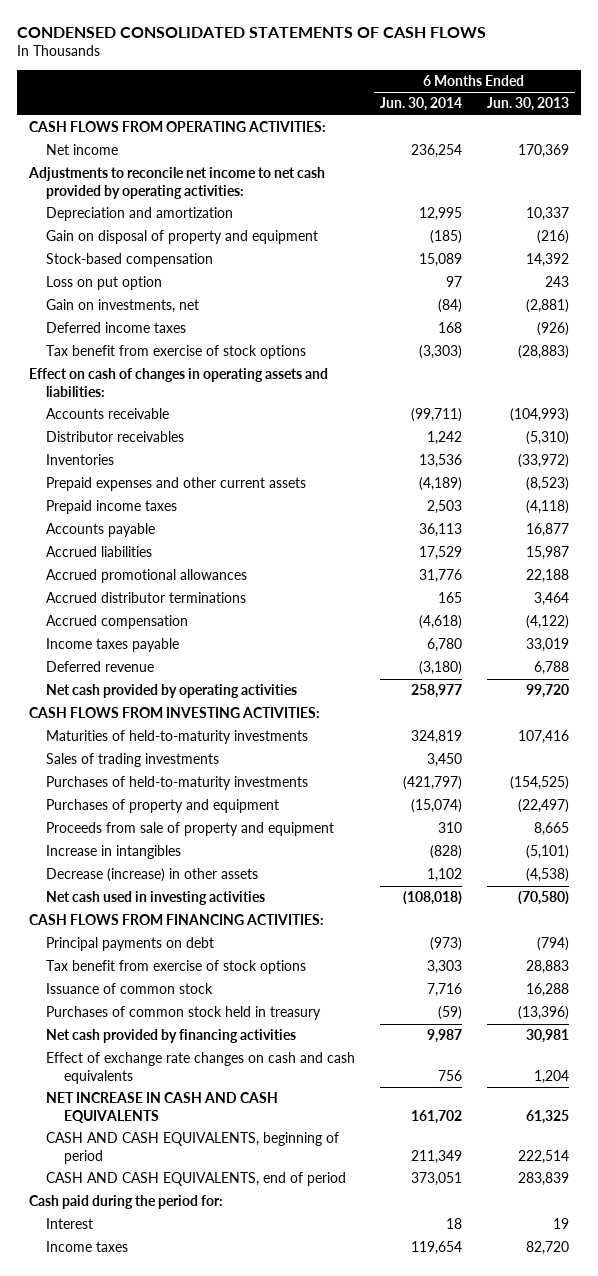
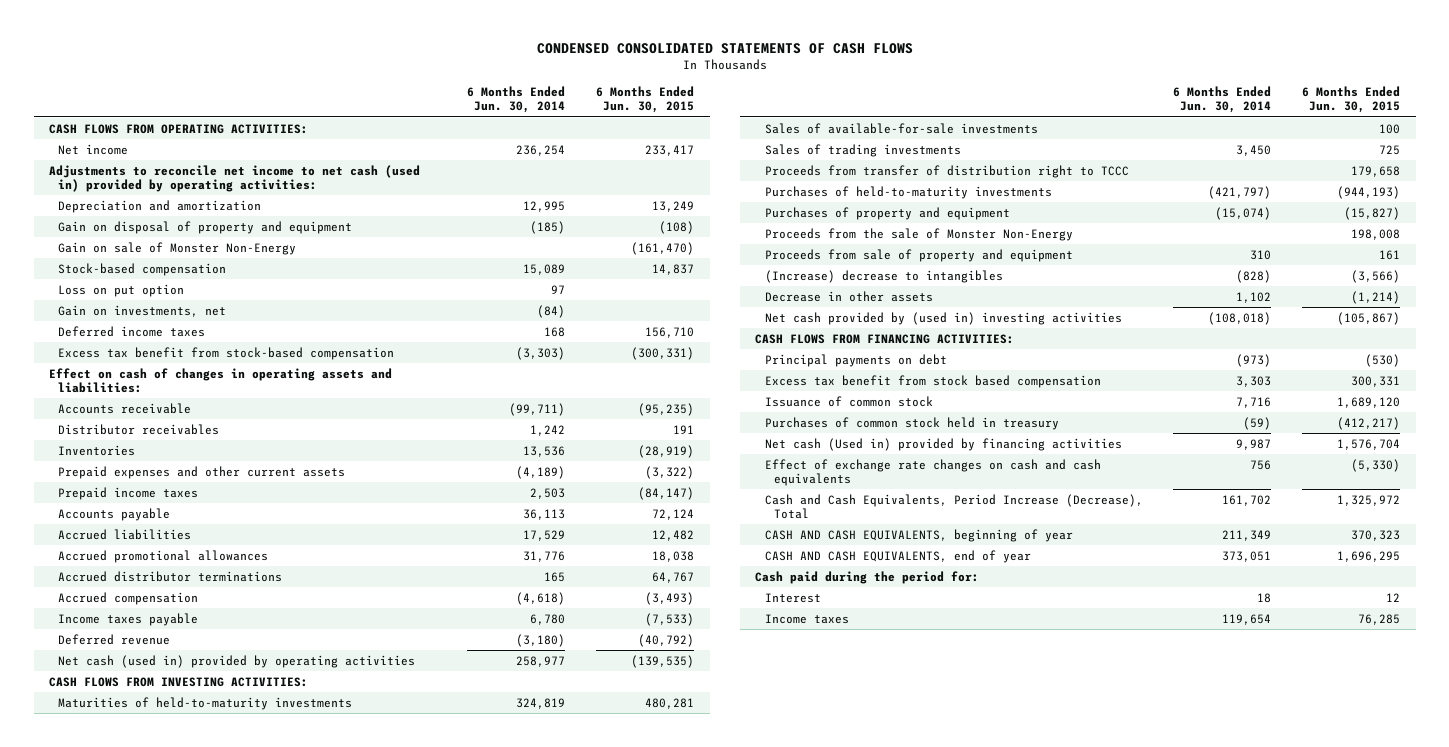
[486,97,569,112] Jun. 30, 2013 -> none
none -> [596,85,695,114] 6 Months Ended Jun. 30, 2015
[28,167,326,199] Adjustments to reconcile net income to net cash provided by operating activities: -> [49,164,421,193] Adjustments to reconcile net income to net cash (used in) provided by operating activities:
none -> [58,241,297,255] Gain on sale of Monster Non-Energy
[46,345,307,360] Tax benefit from exercise of stock options -> [58,346,395,360] Excess tax benefit from stock-based compensation
[46,684,298,699] Net cash provided by operating activities -> [58,654,416,668] Net cash (used in) provided by operating activities
none -> [764,122,1038,134] Sales of available-for-sale investments
none -> [764,164,1129,178] Proceeds from transfer of distribution right to TCCC
none -> [764,227,1073,241] Proceeds from the sale of Monster Non-Energy
[46,845,182,860] Increase in intangibles -> [764,269,1003,283] (Increase) decrease to intangibles
[46,868,259,883] Decrease (increase) in other assets -> [764,290,933,302] Decrease in other assets
[46,891,266,906] Net cash used in investing activities -> [764,311,1122,325] Net cash provided by (used in) investing activities
[46,960,307,975] Tax benefit from exercise of stock options -> [764,374,1101,388] Excess tax benefit from stock based compensation
[46,1029,297,1044] Net cash provided by financing activities -> [764,437,1122,451] Net cash (Used in) provided by financing activities
[46,1092,279,1123] NET INCREASE IN CASH AND CASH EQUIVALENTS -> [764,493,1143,520] Cash and Cash Equivalents, Period Increase (Decrease), Total
[46,1132,340,1164] CASH AND CASH EQUIVALENTS, beginning of period -> [764,528,1073,542] CASH AND CASH EQUIVALENTS, beginning of year
[46,1172,347,1187] CASH AND CASH EQUIVALENTS, end of period -> [764,549,1031,563] CASH AND CASH EQUIVALENTS, end of year

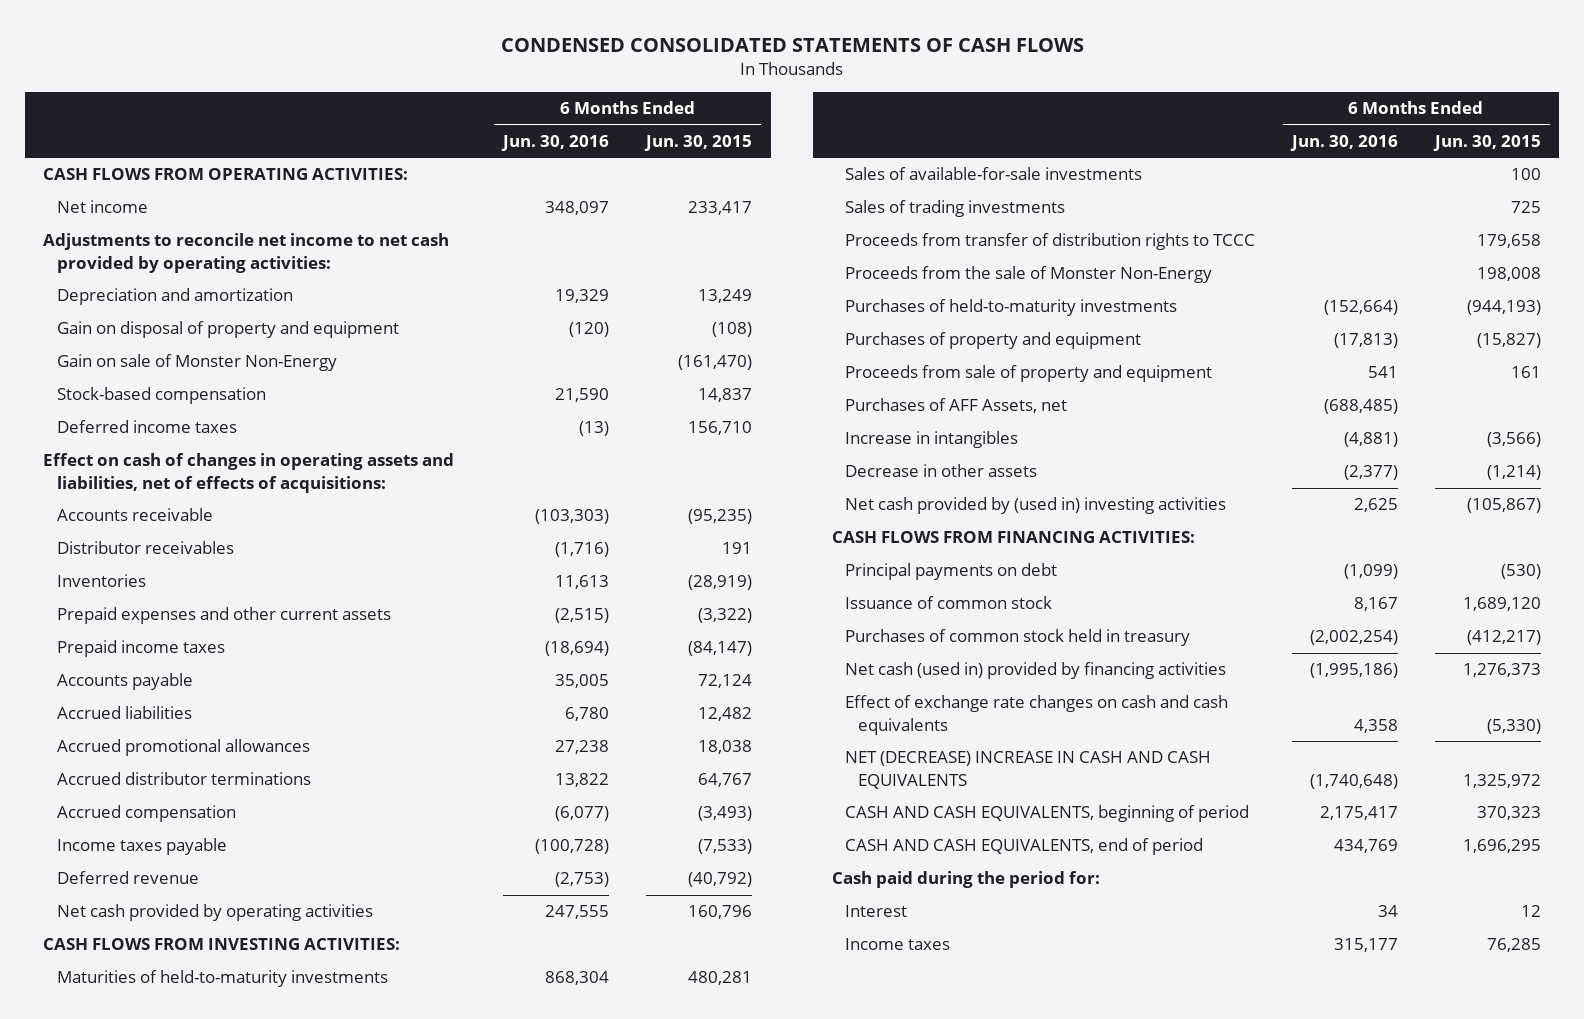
[467,85,566,114] 6 Months Ended Jun. 30, 2014 -> none
none -> [501,134,610,151] Jun. 30, 2016
[49,164,421,193] Adjustments to reconcile net income to net cash (used in) provided by operating activities: -> [43,233,450,273] Adjustments to reconcile net income to net cash provided by operating activities:
[58,283,185,297] Loss on put option -> none
[58,304,227,317] Gain on investments, net -> none
[58,346,395,360] Excess tax benefit from stock-based compensation -> none
[49,367,393,394] Effect on cash of changes in operating assets and liabilities: -> [43,453,455,493] Effect on cash of changes in operating assets and liabilities, net of effects of acquisitions:
[58,654,416,668] Net cash (used in) provided by operating activities -> [56,904,373,922] Net cash provided by operating activities
[631,654,695,668] (139,535) -> [688,905,753,920] 160,796
[764,164,1129,178] Proceeds from transfer of distribution right to TCCC -> [844,233,1255,251] Proceeds from transfer of distribution rights to TCCC
[764,227,1073,241] Proceeds from the sale of Monster Non-Energy -> [844,266,1212,284] Proceeds from the sale of Monster Non-Energy
none -> [844,398,1067,414] Purchases of AFF Assets, net
[764,269,1003,283] (Increase) decrease to intangibles -> [844,431,1018,449] Increase in intangibles
[764,374,1101,388] Excess tax benefit from stock based compensation -> none
[764,437,1122,451] Net cash (Used in) provided by financing activities -> [844,662,1226,680] Net cash (used in) provided by financing activities
[1337,438,1401,450] 1,576,704 -> [1462,663,1541,678] 1,276,373
[764,493,1143,520] Cash and Cash Equivalents, Period Increase (Decrease), Total -> [844,751,1211,789] NET (DECREASE) INCREASE IN CASH AND CASH EQUIVALENTS
[764,528,1073,542] CASH AND CASH EQUIVALENTS, beginning of year -> [844,805,1249,823] CASH AND CASH EQUIVALENTS, beginning of period
[764,549,1031,563] CASH AND CASH EQUIVALENTS, end of year -> [844,838,1203,856] CASH AND CASH EQUIVALENTS, end of period

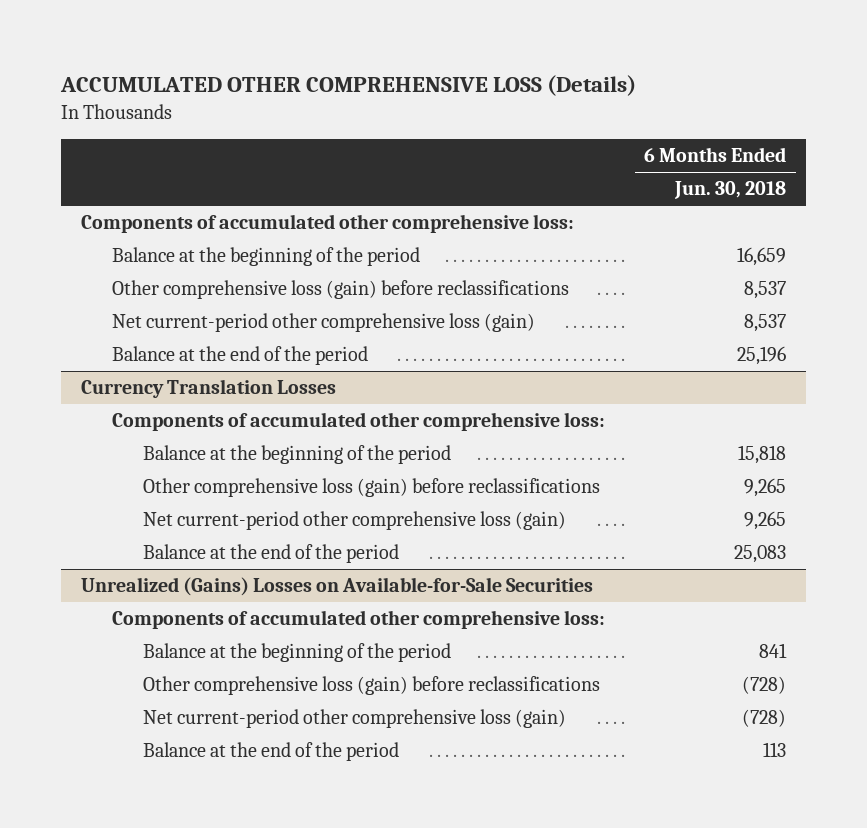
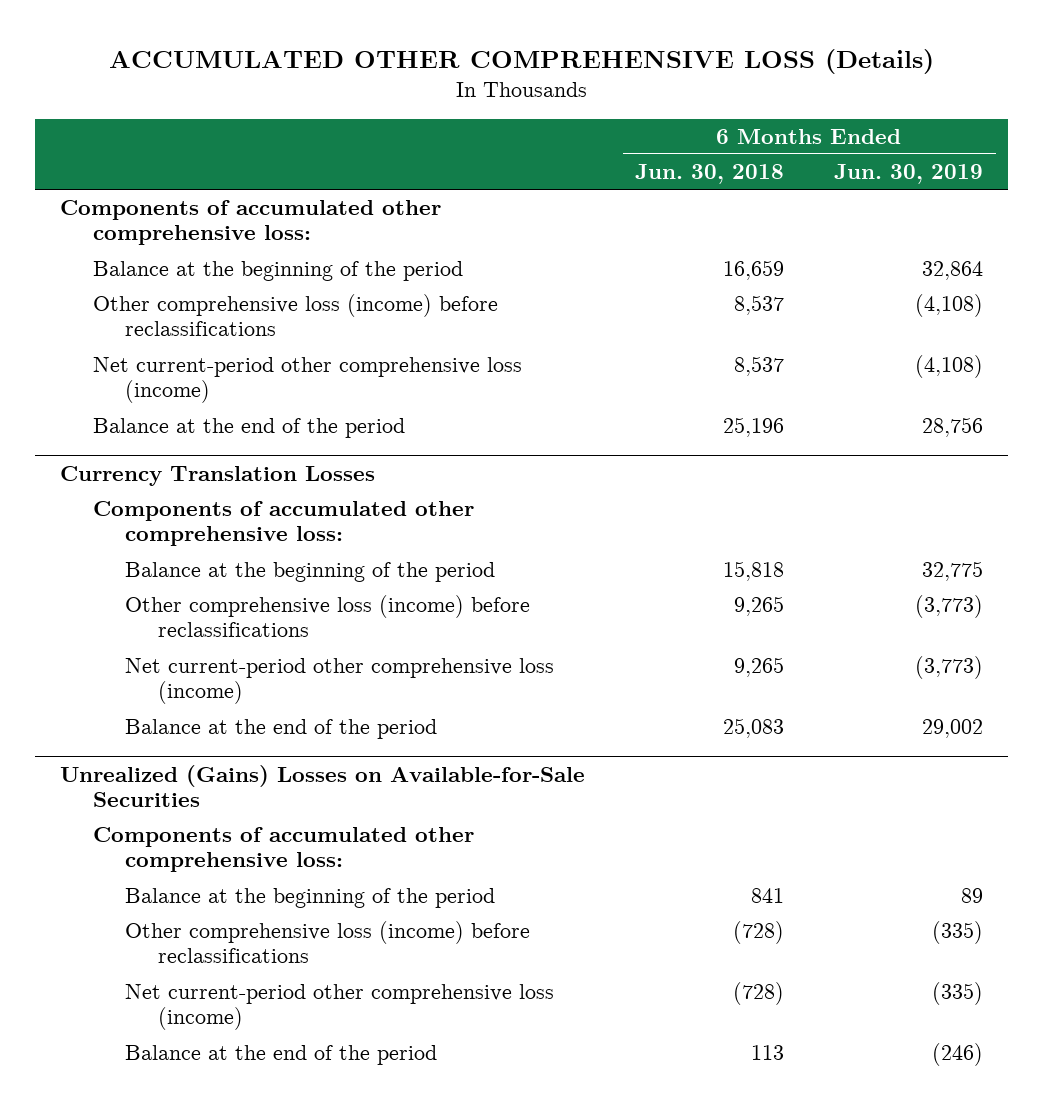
none -> [834,164,984,185] Jun. 30, 2019
[111,280,569,300] Other comprehensive loss (gain) before reclassifications -> [92,294,498,337] Other comprehensive loss (income) before reclassifications
[111,313,535,333] Net current-period other comprehensive loss (gain) -> [92,357,522,404] Net current-period other comprehensive loss (income)
[142,478,600,498] Other comprehensive loss (gain) before reclassifications -> [125,595,531,638] Other comprehensive loss (income) before reclassifications
[142,511,566,531] Net current-period other comprehensive loss (gain) -> [125,658,555,705] Net current-period other comprehensive loss (income)
[142,676,600,696] Other comprehensive loss (gain) before reclassifications -> [125,921,531,964] Other comprehensive loss (income) before reclassifications
[142,709,566,729] Net current-period other comprehensive loss (gain) -> [125,984,555,1031] Net current-period other comprehensive loss (income)

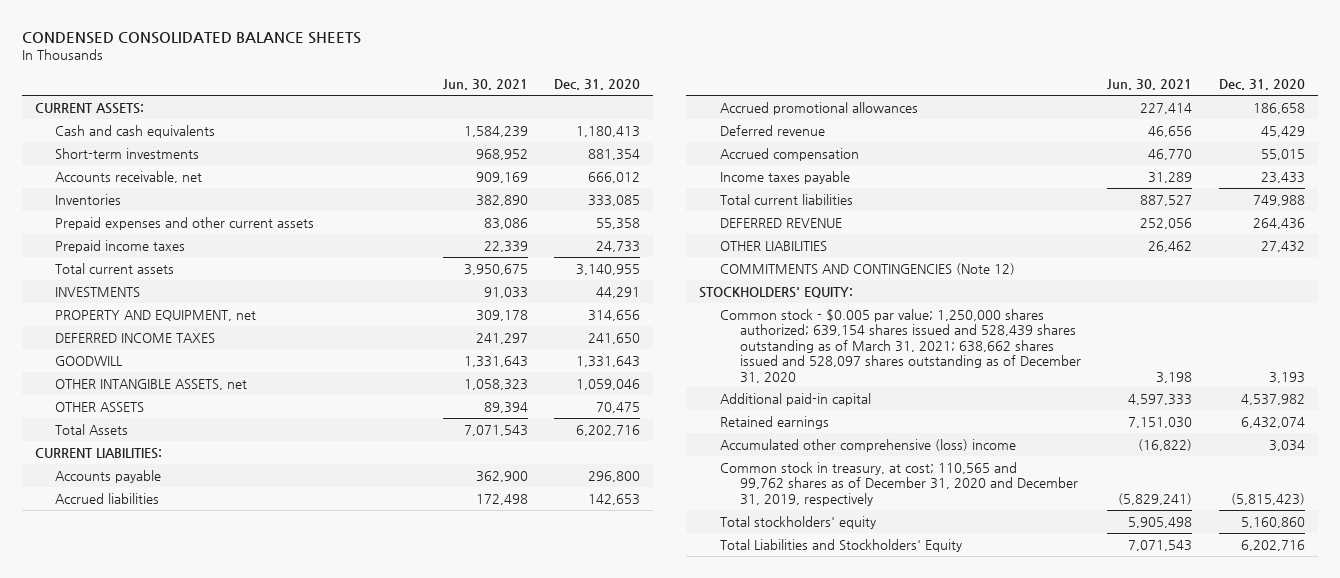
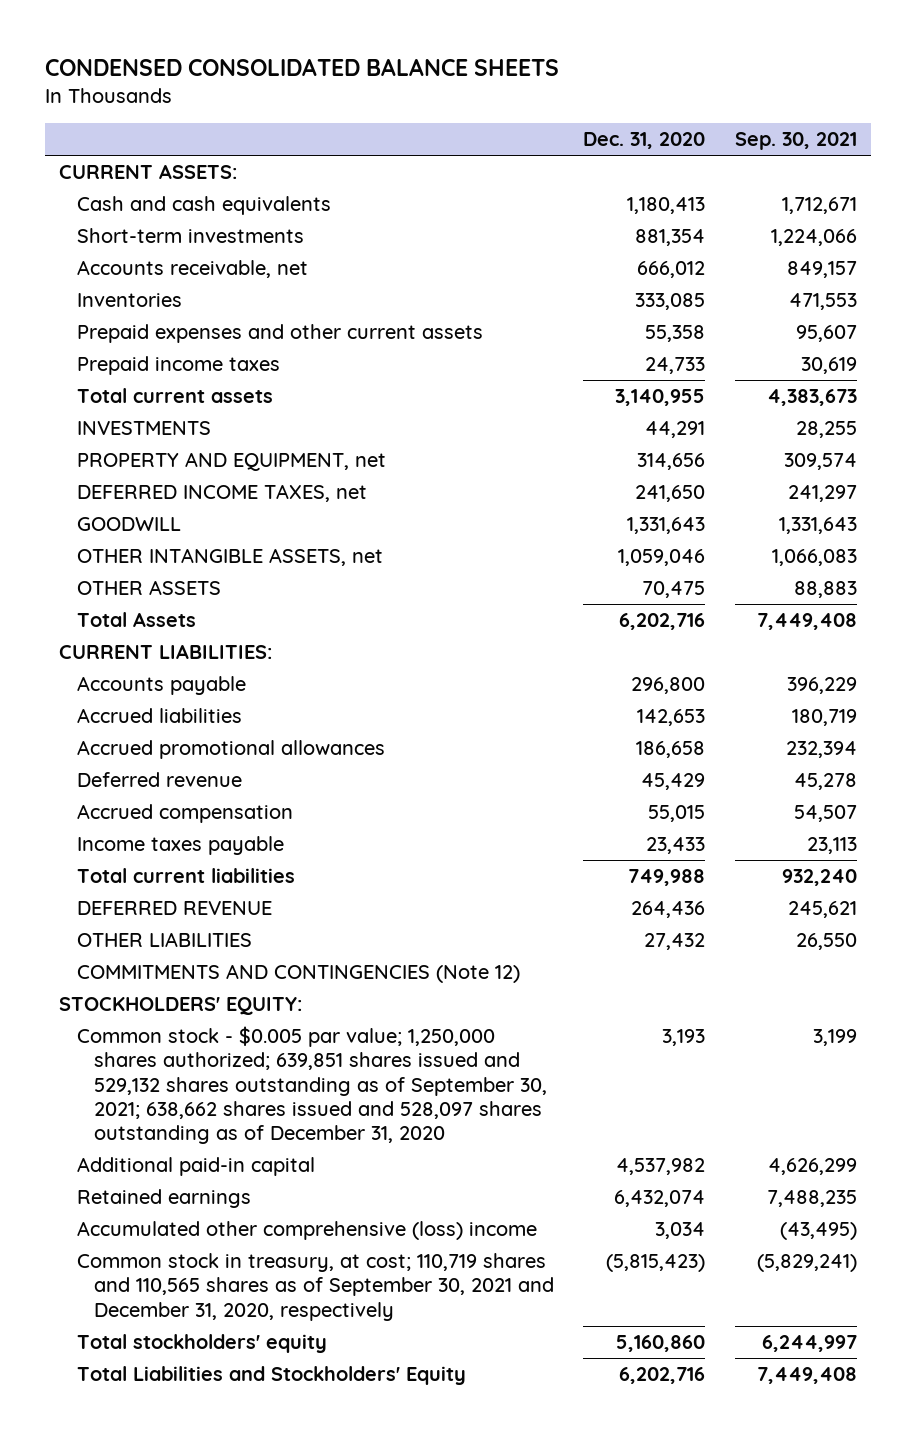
[442,79,528,91] Jun. 30, 2021 -> none
none -> [734,132,857,151] Sep. 30, 2021
[55,332,216,343] DEFERRED INCOME TAXES -> [76,484,367,503] DEFERRED INCOME TAXES, net
[719,308,1081,383] Common stock - $0.005 par value; 1,250,000 shares authorized; 639,154 shares issued and 528,439 shares outstanding as of March 31, 2021; 638,662 shares issued and 528,097 shares outstanding as of December 31, 2020 -> [76,1026,548,1145] Common stock - $0.005 par value; 1,250,000 shares authorized; 639,851 shares issued and 529,132 shares outstanding as of September 30, 2021; 638,662 shares issued and 528,097 shares outstanding as of December 31, 2020
[719,461,1078,506] Common stock in treasury, at cost; 110,565 and 99,762 shares as of December 31, 2020 and December 31, 2019, respectively -> [76,1253,555,1321] Common stock in treasury, at cost; 110,719 shares and 110,565 shares as of September 30, 2021 and December 31, 2020, respectively

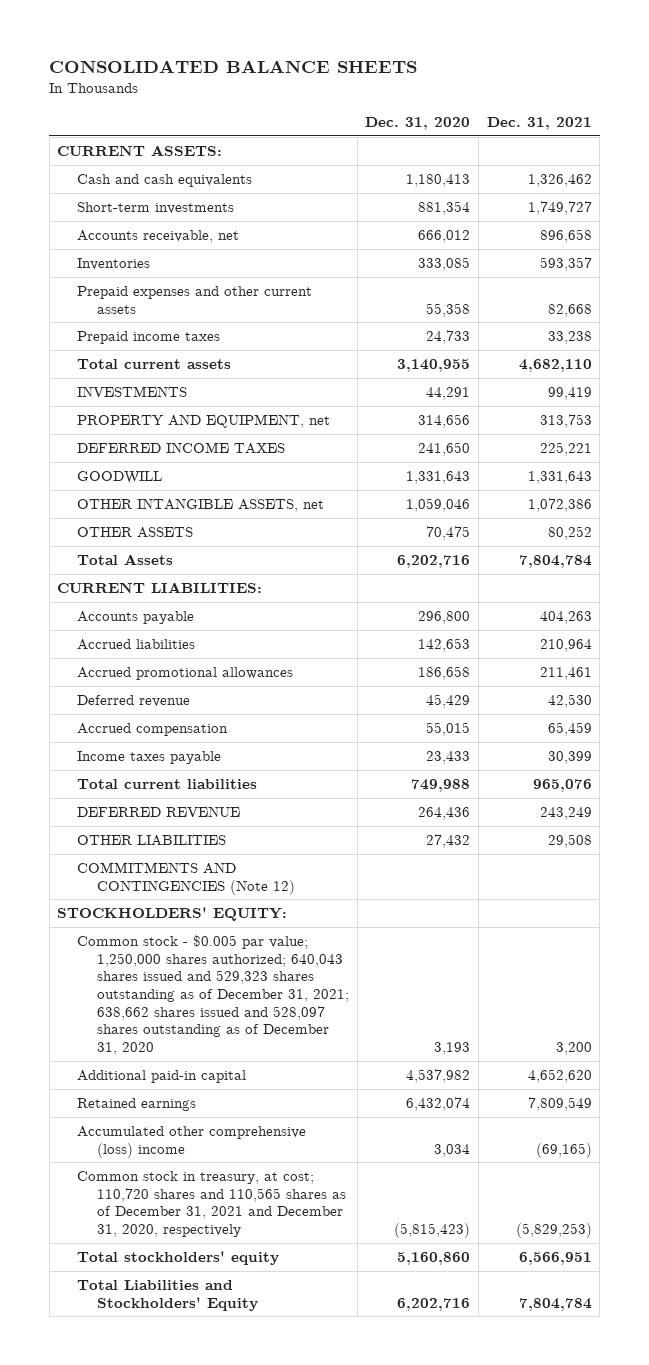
[44,57,559,76] CONDENSED CONSOLIDATED BALANCE SHEETS -> [49,59,418,73] CONSOLIDATED BALANCE SHEETS
[734,132,857,151] Sep. 30, 2021 -> none
none -> [486,117,592,131] Dec. 31, 2021
[76,484,367,503] DEFERRED INCOME TAXES, net -> [77,441,286,454] DEFERRED INCOME TAXES
[76,1026,548,1145] Common stock - $0.005 par value; 1,250,000 shares authorized; 639,851 shares issued and 529,132 shares outstanding as of September 30, 2021; 638,662 shares issued and 528,097 shares outstanding as of December 31, 2020 -> [77,934,350,1056] Common stock - $0.005 par value; 1,250,000 shares authorized; 640,043 shares issued and 529,323 shares outstanding as of December 31, 2021; 638,662 shares issued and 528,097 shares outstanding as of December 31, 2020
[76,1253,555,1321] Common stock in treasury, at cost; 110,719 shares and 110,565 shares as of September 30, 2021 and December 31, 2020, respectively -> [77,1170,347,1238] Common stock in treasury, at cost; 110,720 shares and 110,565 shares as of December 31, 2021 and December 31, 2020, respectively

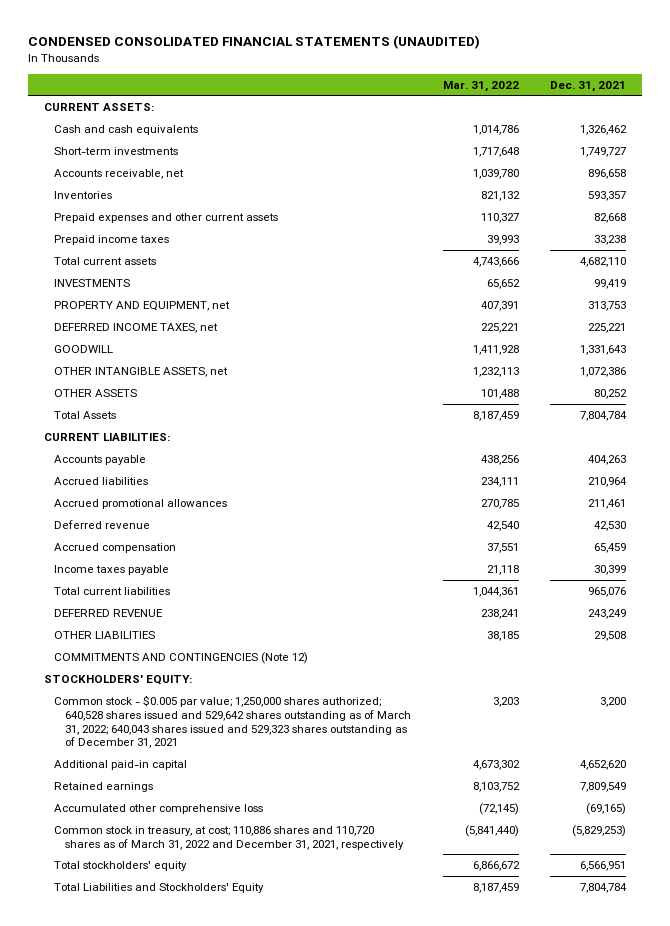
[49,59,418,73] CONSOLIDATED BALANCE SHEETS -> [27,35,480,50] CONDENSED CONSOLIDATED FINANCIAL STATEMENTS (UNAUDITED)
[365,117,471,131] Dec. 31, 2020 -> none
none -> [442,80,519,92] Mar. 31, 2022
[77,441,286,454] DEFERRED INCOME TAXES -> [54,322,219,333] DEFERRED INCOME TAXES, net
[77,934,350,1056] Common stock - $0.005 par value; 1,250,000 shares authorized; 640,043 shares issued and 529,323 shares outstanding as of December 31, 2021; 638,662 shares issued and 528,097 shares outstanding as of December 31, 2020 -> [54,694,411,749] Common stock - $0.005 par value; 1,250,000 shares authorized; 640,528 shares issued and 529,642 shares outstanding as of March 31, 2022; 640,043 shares issued and 529,323 shares outstanding as of December 31, 2021
[77,1125,307,1158] Accumulated other comprehensive (loss) income -> [54,803,264,814] Accumulated other comprehensive loss
[77,1170,347,1238] Common stock in treasury, at cost; 110,720 shares and 110,565 shares as of December 31, 2021 and December 31, 2020, respectively -> [54,825,404,850] Common stock in treasury, at cost; 110,886 shares and 110,720 shares as of March 31, 2022 and December 31, 2021, respectively

